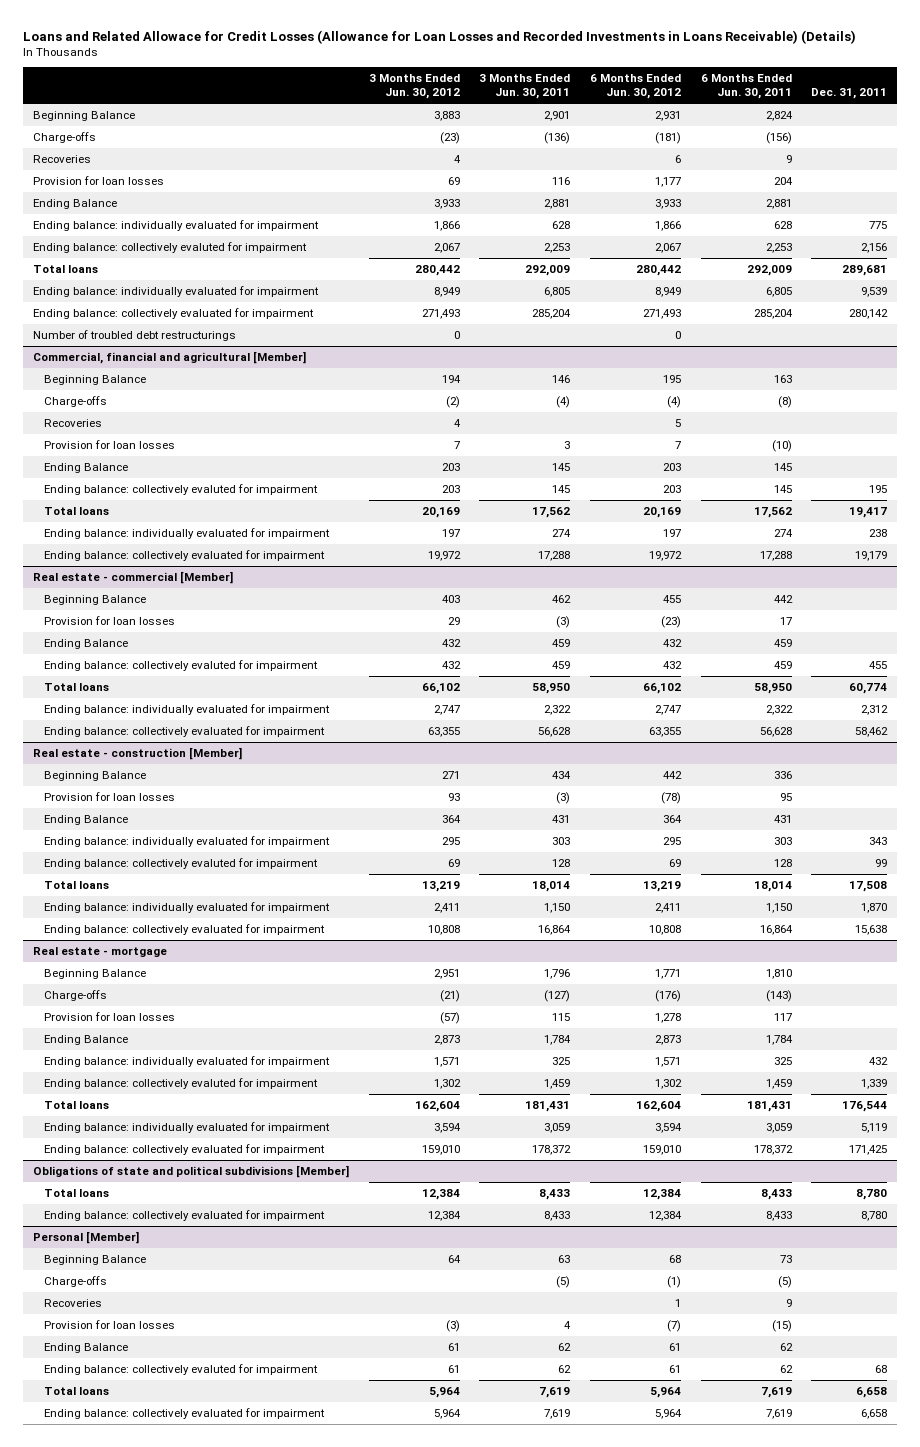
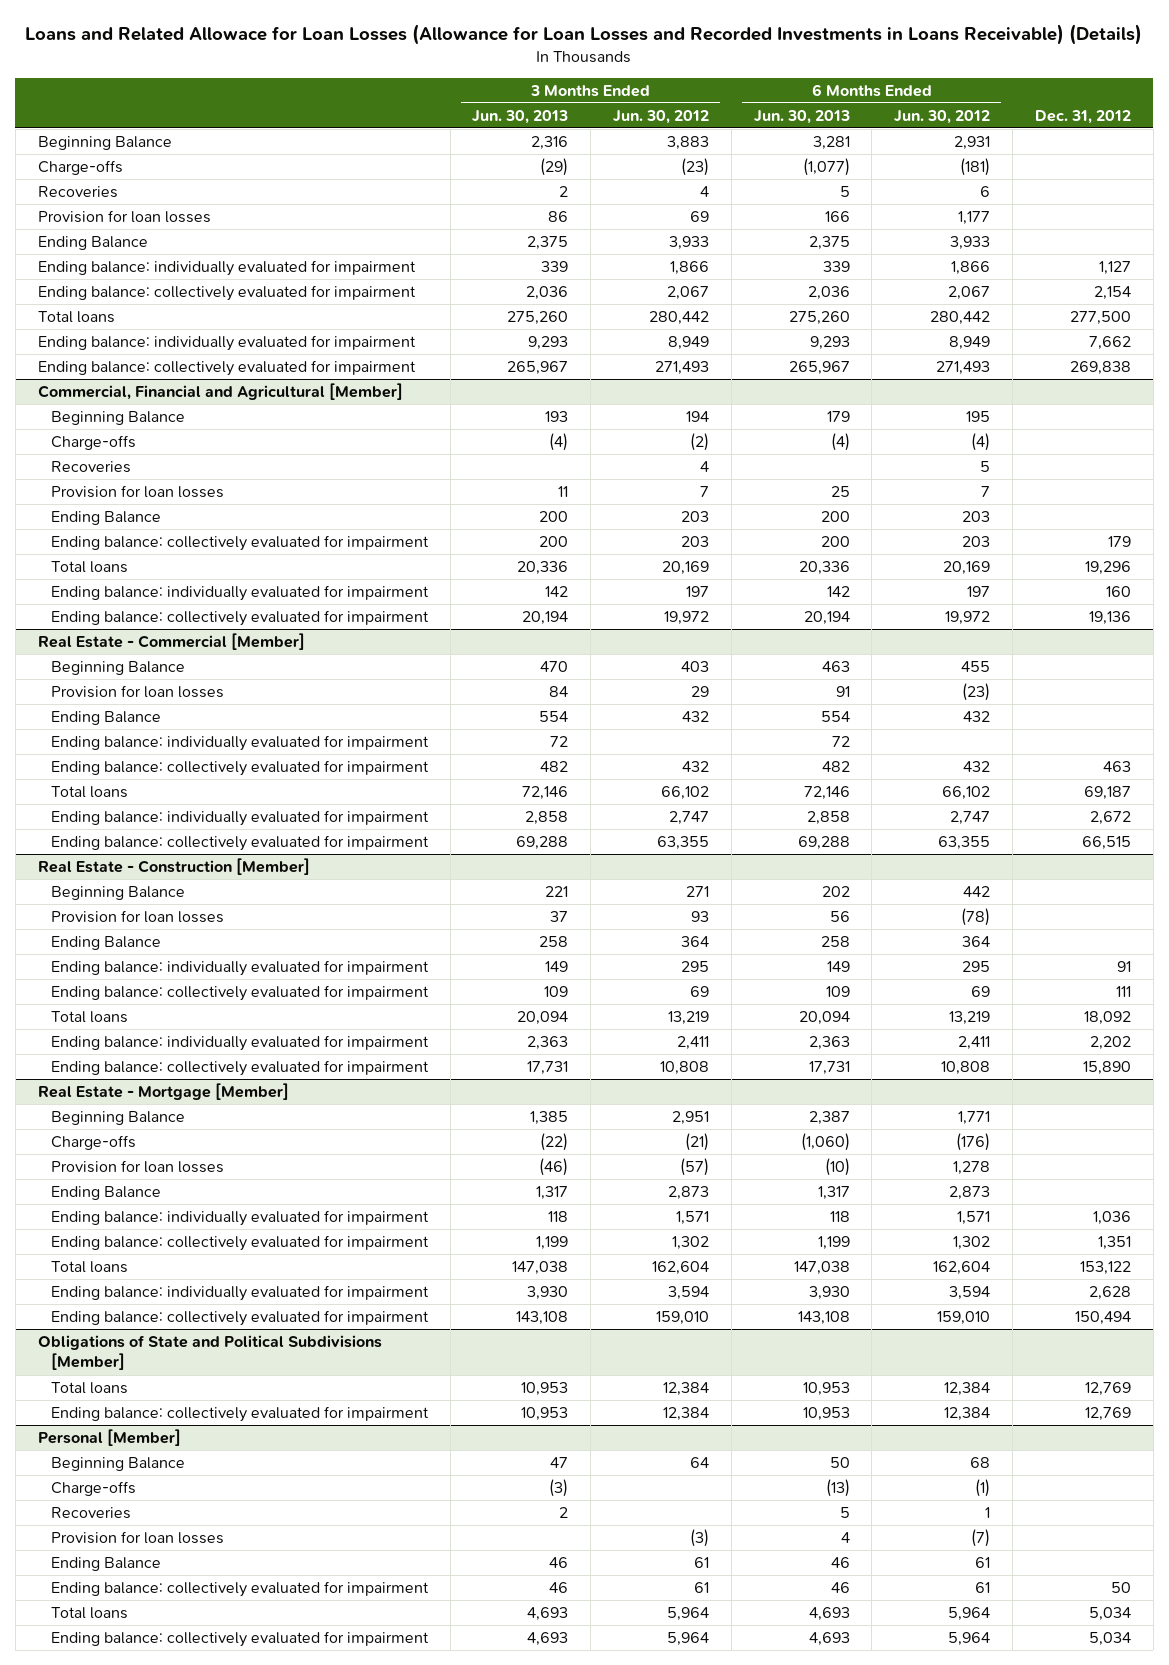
[23,29,857,44] Loans and Related Allowace for Credit Losses (Allowance for Loan Losses and Recorded Investments in Loans Receivable) (Details) -> [25,24,1143,46] Loans and Related Allowace for Loan Losses (Allowance for Loan Losses and Recorded Investments in Loans Receivable) (Details)
[479,73,571,100] 3 Months Ended Jun. 30, 2011 -> none
[700,73,792,100] 6 Months Ended Jun. 30, 2011 -> none
[811,88,888,100] Dec. 31, 2011 -> none
none -> [472,109,569,124] Jun. 30, 2013
none -> [753,109,850,124] Jun. 30, 2013
none -> [1034,109,1131,124] Dec. 31, 2012
[32,241,307,253] Ending balance: collectively evaluted for impairment -> [37,285,416,302] Ending balance: collectively evaluated for impairment
[32,329,236,341] Number of troubled debt restructurings -> none
[32,350,306,364] Commercial, financial and agricultural [Member] -> [37,383,403,401] Commercial, Financial and Agricultural [Member]
[43,483,318,495] Ending balance: collectively evaluted for impairment -> [50,535,429,552] Ending balance: collectively evaluated for impairment
[32,570,233,584] Real estate - commercial [Member] -> [37,633,305,651] Real Estate - Commercial [Member]
none -> [50,735,429,752] Ending balance: individually evaluated for impairment
[43,659,318,671] Ending balance: collectively evaluted for impairment -> [50,760,429,777] Ending balance: collectively evaluated for impairment
[32,746,242,760] Real estate - construction [Member] -> [37,858,310,876] Real Estate - Construction [Member]
[43,857,318,869] Ending balance: collectively evaluted for impairment -> [50,985,429,1002] Ending balance: collectively evaluated for impairment
[32,946,167,957] Real estate - mortgage -> [37,1083,289,1101] Real Estate - Mortgage [Member]
[43,1077,318,1089] Ending balance: collectively evaluted for impairment -> [50,1235,429,1252] Ending balance: collectively evaluated for impairment
[32,1164,349,1178] Obligations of state and political subdivisions [Member] -> [37,1335,382,1371] Obligations of State and Political Subdivisions [Member]
[43,1363,318,1375] Ending balance: collectively evaluted for impairment -> [50,1581,429,1598] Ending balance: collectively evaluated for impairment

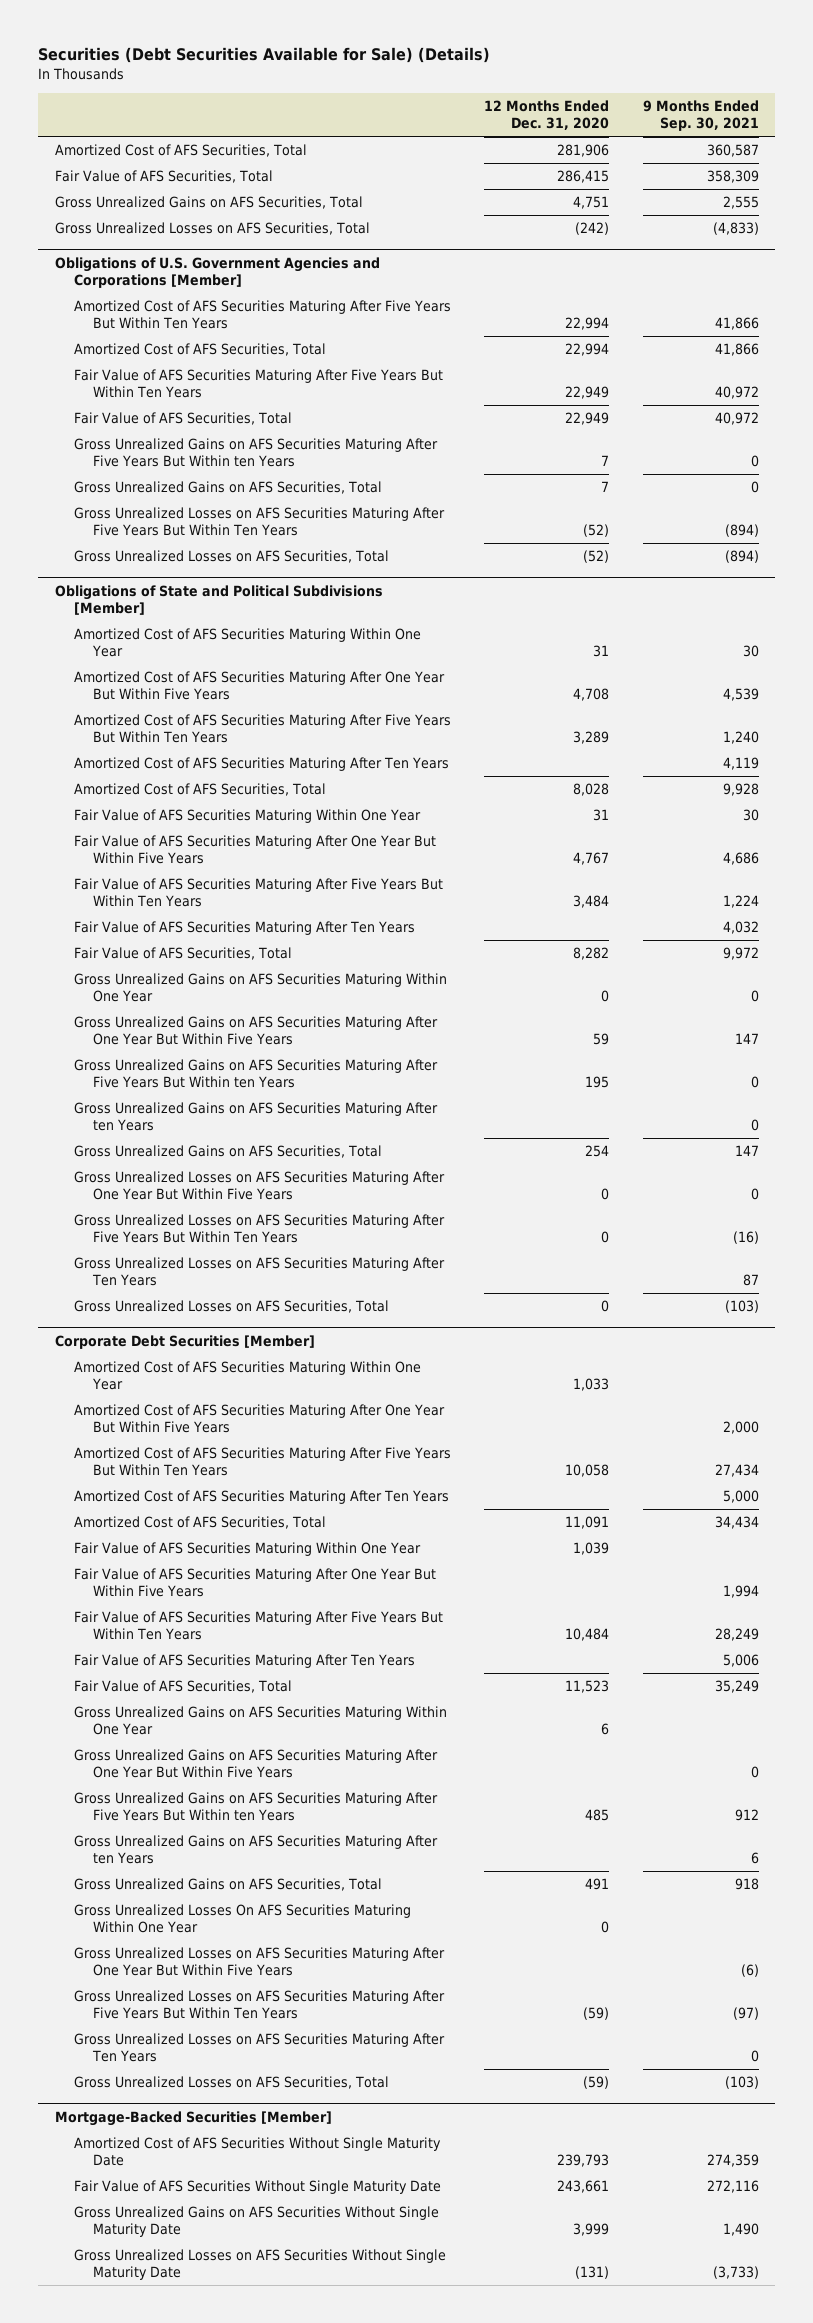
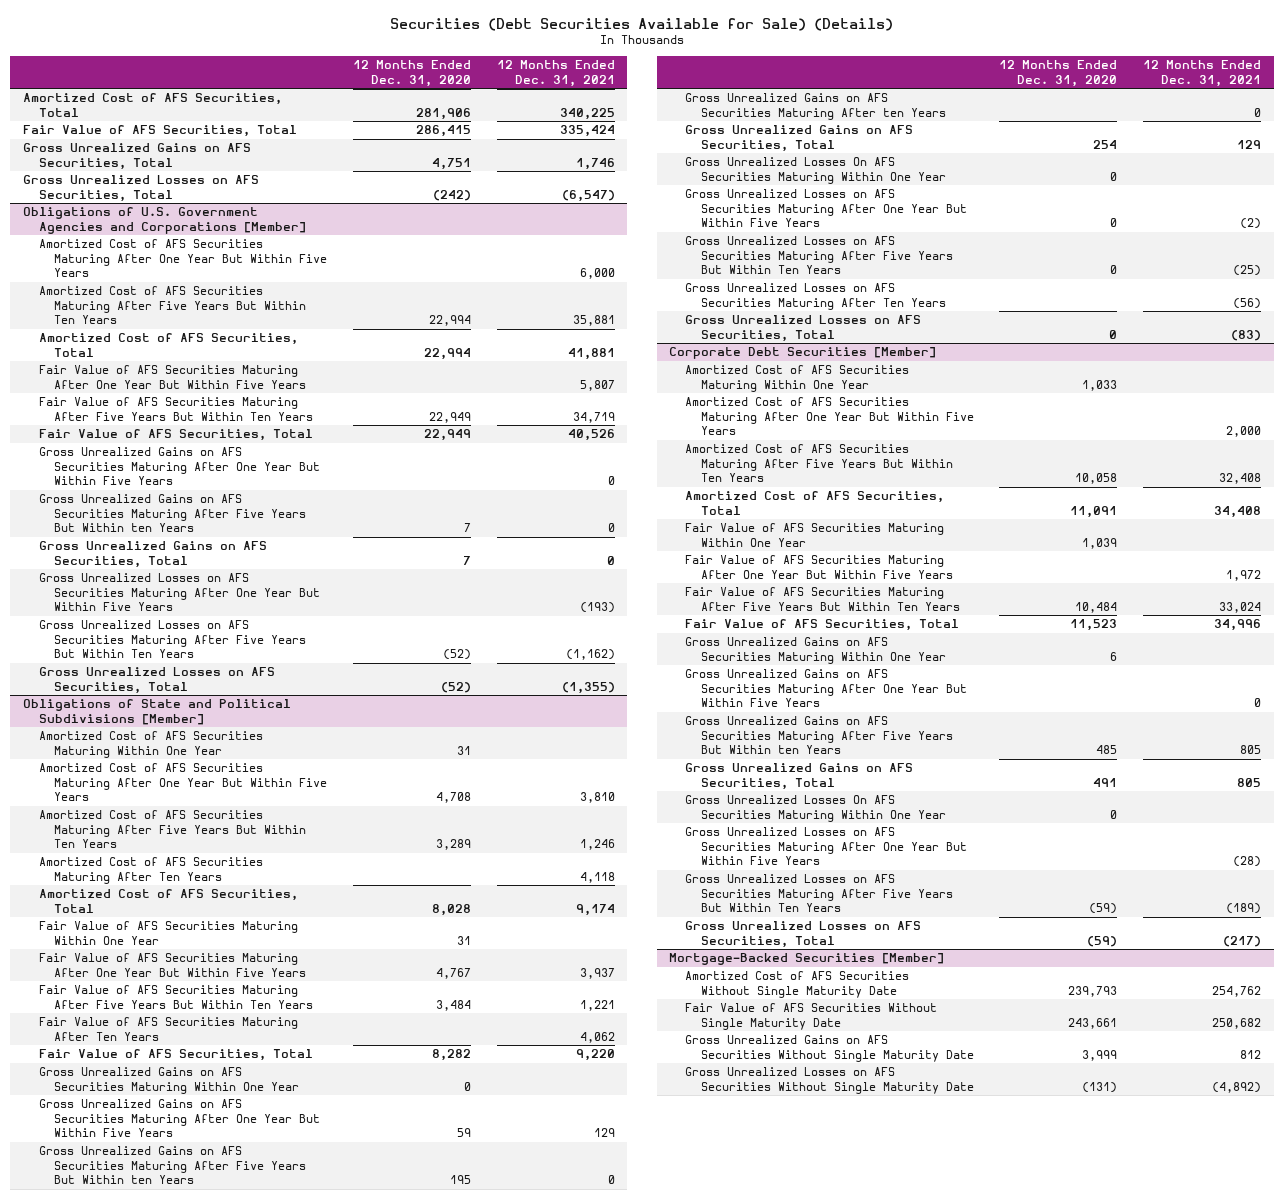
[642,100,759,132] 9 Months Ended Sep. 30, 2021 -> none
none -> [496,60,615,87] 12 Months Ended Dec. 31, 2021
none -> [38,239,328,278] Amortized Cost of AFS Securities Maturing After One Year But Within Five Years
none -> [38,365,307,389] Fair Value of AFS Securities Maturing After One Year But Within Five Years
none -> [38,447,321,486] Gross Unrealized Gains on AFS Securities Maturing After One Year But Within Five Years
none -> [38,573,321,612] Gross Unrealized Losses on AFS Securities Maturing After One Year But Within Five Years
none -> [685,157,946,184] Gross Unrealized Losses On AFS Securities Maturing Within One Year
[73,1490,449,1505] Amortized Cost of AFS Securities Maturing After Ten Years -> none
[73,1654,415,1669] Fair Value of AFS Securities Maturing After Ten Years -> none
[73,1835,438,1865] Gross Unrealized Gains on AFS Securities Maturing After ten Years -> none
[73,2033,445,2063] Gross Unrealized Losses on AFS Securities Maturing After Ten Years -> none

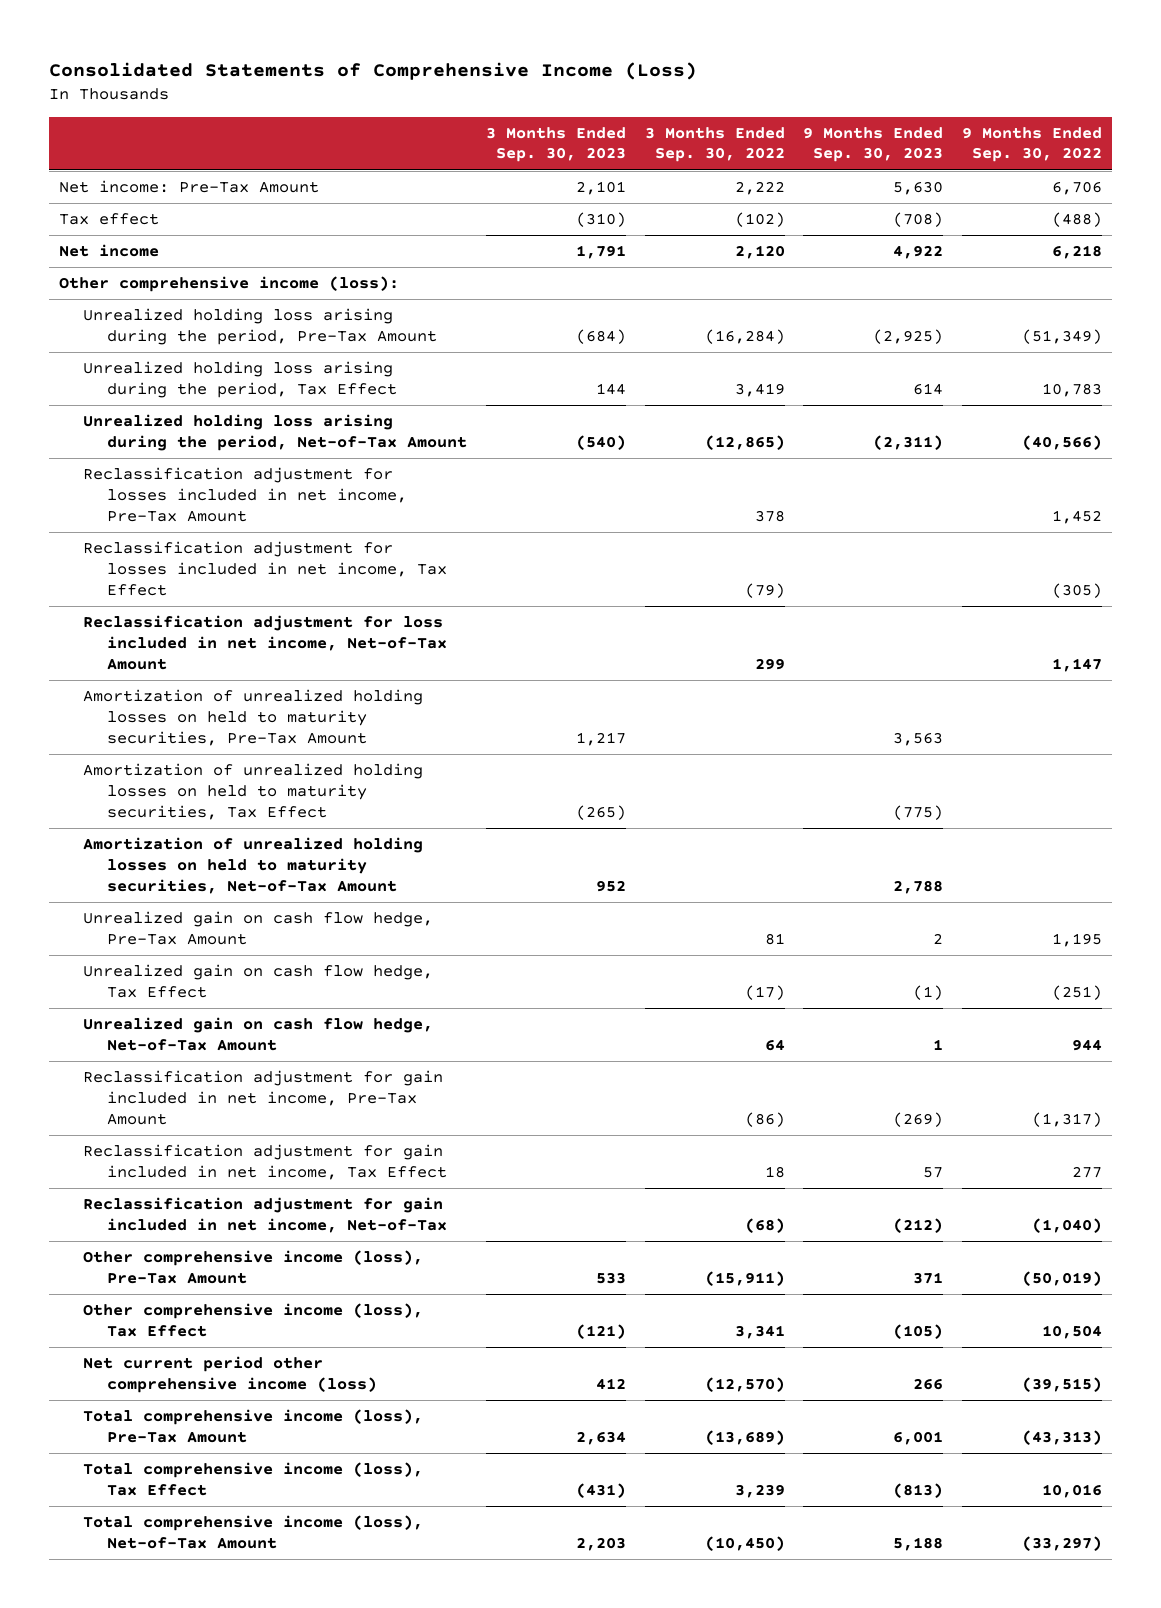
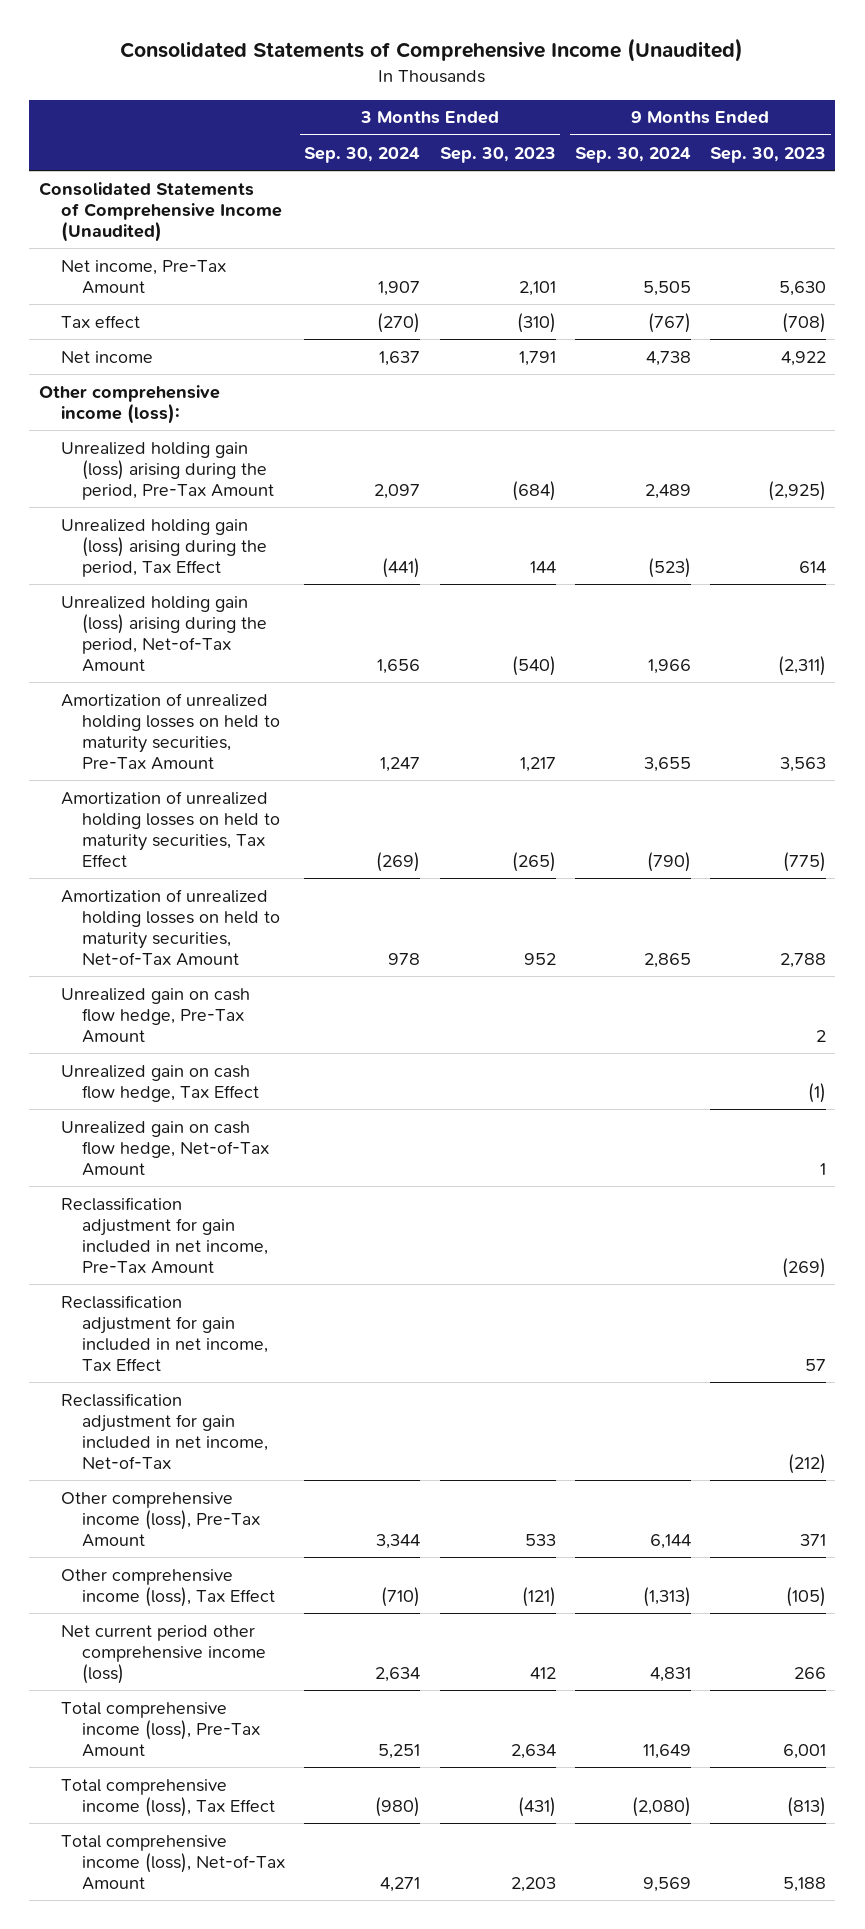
[49,62,698,81] Consolidated Statements of Comprehensive Income (Loss) -> [120,38,744,63] Consolidated Statements of Comprehensive Income (Unaudited)
[644,126,785,163] 3 Months Ended Sep. 30, 2022 -> none
[962,126,1103,163] 9 Months Ended Sep. 30, 2022 -> none
none -> [304,146,421,163] Sep. 30, 2024
none -> [574,146,691,163] Sep. 30, 2024
none -> [38,181,282,242] Consolidated Statements of Comprehensive Income (Unaudited)
[58,180,319,194] Net income: Pre-Tax Amount -> [60,259,226,294] Net income, Pre-Tax Amount
[82,467,408,522] Reclassification adjustment for losses included in net income, Pre-Tax Amount -> none
[82,541,448,596] Reclassification adjustment for losses included in net income, Tax Effect -> none
[82,615,448,670] Reclassification adjustment for loss included in net income, Net-of-Tax Amount -> none
[82,308,438,345] Unrealized holding loss arising during the period, Pre-Tax Amount -> [60,441,275,500] Unrealized holding gain (loss) arising during the period, Pre-Tax Amount
[82,361,398,398] Unrealized holding loss arising during the period, Tax Effect -> [60,518,268,577] Unrealized holding gain (loss) arising during the period, Tax Effect
[82,414,468,451] Unrealized holding loss arising during the period, Net-of-Tax Amount -> [60,595,268,673] Unrealized holding gain (loss) arising during the period, Net-of-Tax Amount

